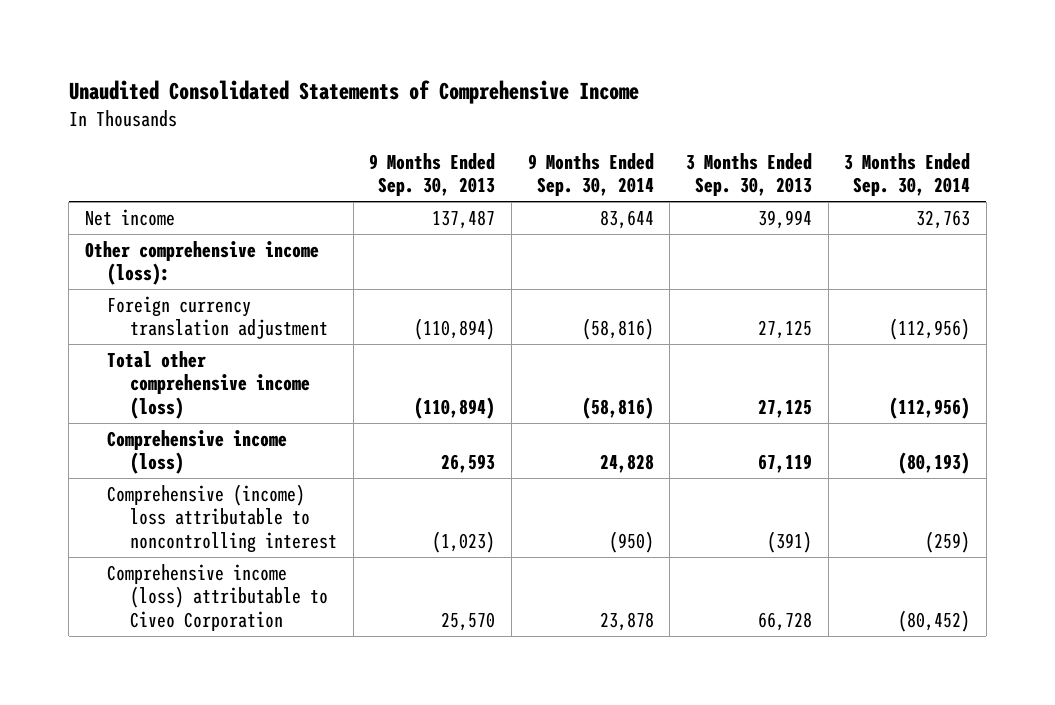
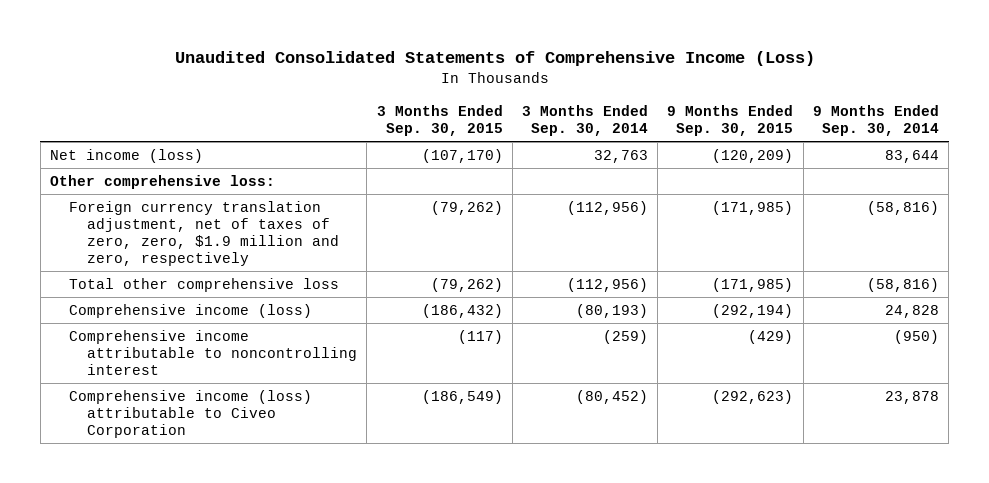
[68,80,639,105] Unaudited Consolidated Statements of Comprehensive Income -> [174,51,815,67] Unaudited Consolidated Statements of Comprehensive Income (Loss)
[369,152,496,197] 9 Months Ended Sep. 30, 2013 -> none
[685,152,812,197] 3 Months Ended Sep. 30, 2013 -> none
none -> [376,104,503,136] 3 Months Ended Sep. 30, 2015
none -> [667,104,794,136] 9 Months Ended Sep. 30, 2015
[84,208,175,226] Net income -> [50,148,204,163] Net income (loss)
[84,240,319,286] Other comprehensive income (loss): -> [50,174,276,189] Other comprehensive loss:
[107,295,329,340] Foreign currency translation adjustment -> [68,200,340,267] Foreign currency translation adjustment, net of taxes of zero, zero, $1.9 million and zero, respectively
[107,350,311,419] Total other comprehensive income (loss) -> [68,277,339,292] Total other comprehensive loss
[107,483,338,553] Comprehensive (income) loss attributable to noncontrolling interest -> [68,329,358,375] Comprehensive income attributable to noncontrolling interest

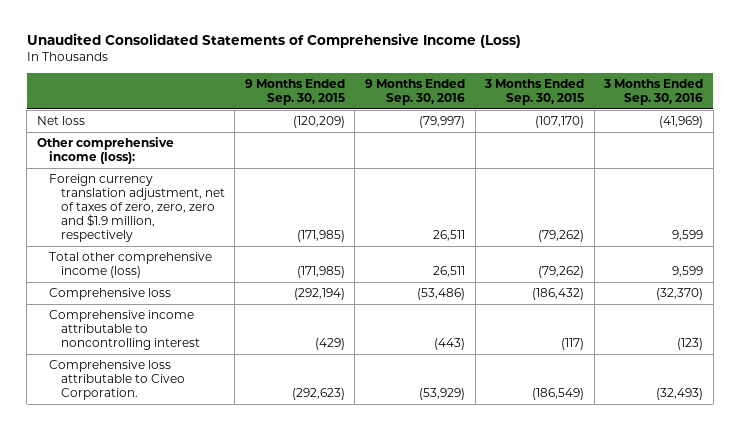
[522,104,649,136] 3 Months Ended Sep. 30, 2014 -> none
[812,104,939,136] 9 Months Ended Sep. 30, 2014 -> none
none -> [365,79,466,106] 9 Months Ended Sep. 30, 2016
none -> [603,79,704,106] 3 Months Ended Sep. 30, 2016
[50,148,204,163] Net income (loss) -> [37,115,86,125] Net loss
[50,174,276,189] Other comprehensive loss: -> [37,136,175,165] Other comprehensive income (loss):
[68,200,340,267] Foreign currency translation adjustment, net of taxes of zero, zero, $1.9 million and zero, respectively -> [48,173,225,243] Foreign currency translation adjustment, net of taxes of zero, zero, zero and $1.9 million, respectively
[68,277,339,292] Total other comprehensive loss -> [48,251,212,279] Total other comprehensive income (loss)
[68,303,312,318] Comprehensive income (loss) -> [48,287,171,300] Comprehensive loss
[68,389,312,438] Comprehensive income (loss) attributable to Civeo Corporation -> [48,359,185,401] Comprehensive loss attributable to Civeo Corporation.

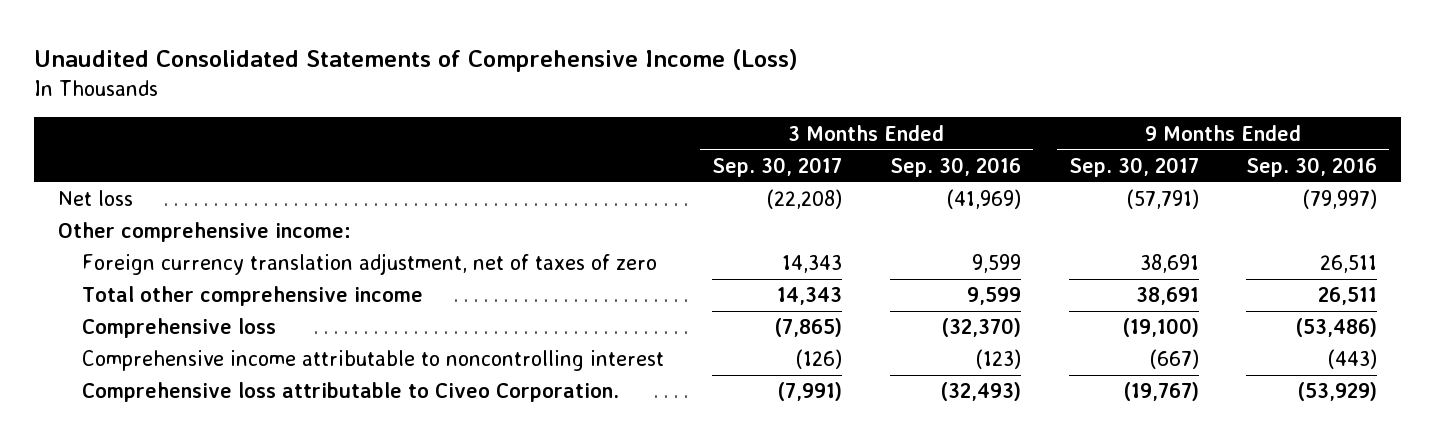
[244,79,345,106] 9 Months Ended Sep. 30, 2015 -> none
[484,79,585,106] 3 Months Ended Sep. 30, 2015 -> none
none -> [711,156,842,177] Sep. 30, 2017
none -> [1068,156,1199,177] Sep. 30, 2017
[37,136,175,165] Other comprehensive income (loss): -> [57,222,351,243] Other comprehensive income:
[48,173,225,243] Foreign currency translation adjustment, net of taxes of zero, zero, zero and $1.9 million, respectively -> [81,253,657,276] Foreign currency translation adjustment, net of taxes of zero
[48,251,212,279] Total other comprehensive income (loss) -> [81,286,423,307] Total other comprehensive income

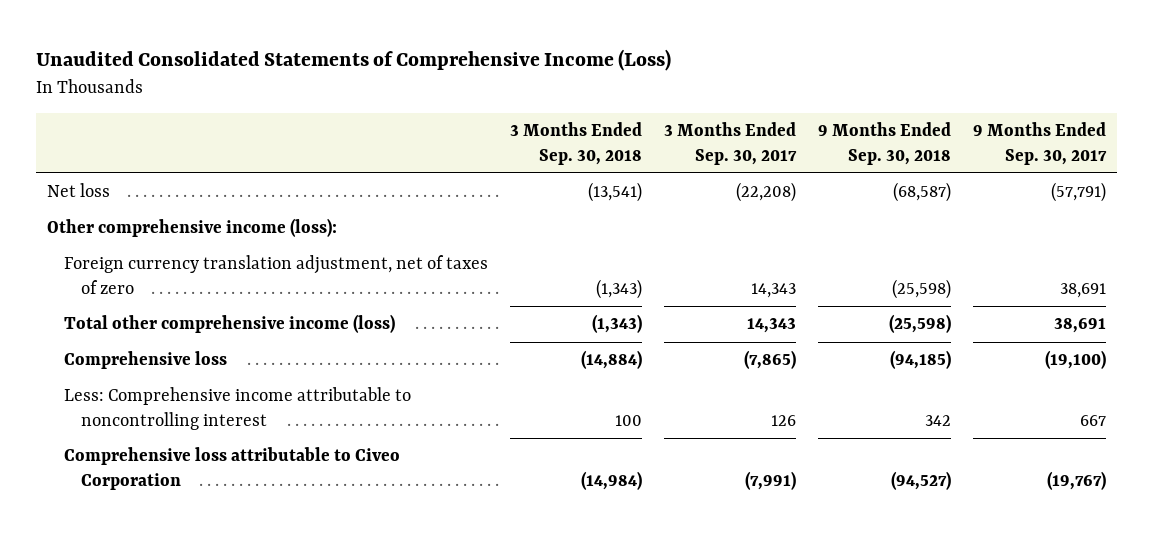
[889,156,1021,177] Sep. 30, 2016 -> none
[1246,156,1378,177] Sep. 30, 2016 -> none
none -> [510,121,643,165] 3 Months Ended Sep. 30, 2018
none -> [818,121,952,165] 9 Months Ended Sep. 30, 2018
[57,222,351,243] Other comprehensive income: -> [46,218,337,238] Other comprehensive income (loss):
[81,286,423,307] Total other comprehensive income -> [63,314,395,334] Total other comprehensive income (loss)
[81,350,664,372] Comprehensive income attributable to noncontrolling interest -> [63,387,411,431] Less: Comprehensive income attributable to noncontrolling interest
[795,349,842,370] (126) -> [771,415,797,427] 126
[1149,349,1199,370] (667) -> [1080,415,1107,427] 667
[81,382,619,403] Comprehensive loss attributable to Civeo Corporation. -> [63,447,400,491] Comprehensive loss attributable to Civeo Corporation

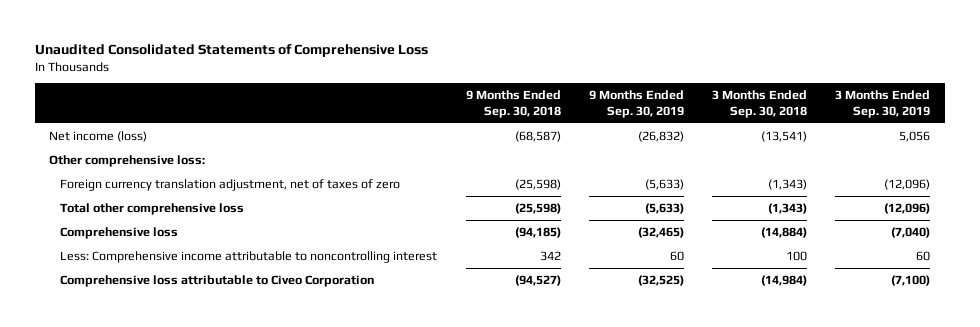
[35,49,671,72] Unaudited Consolidated Statements of Comprehensive Income (Loss) -> [35,44,429,58] Unaudited Consolidated Statements of Comprehensive Loss
[664,121,798,165] 3 Months Ended Sep. 30, 2017 -> none
[973,121,1108,165] 9 Months Ended Sep. 30, 2017 -> none
none -> [588,90,684,119] 9 Months Ended Sep. 30, 2019
none -> [835,90,931,119] 3 Months Ended Sep. 30, 2019
[46,183,110,198] Net loss -> [49,130,148,142] Net income (loss)
[46,218,337,238] Other comprehensive income (loss): -> [49,154,206,167] Other comprehensive loss:
[63,314,395,334] Total other comprehensive income (loss) -> [60,202,245,215] Total other comprehensive loss

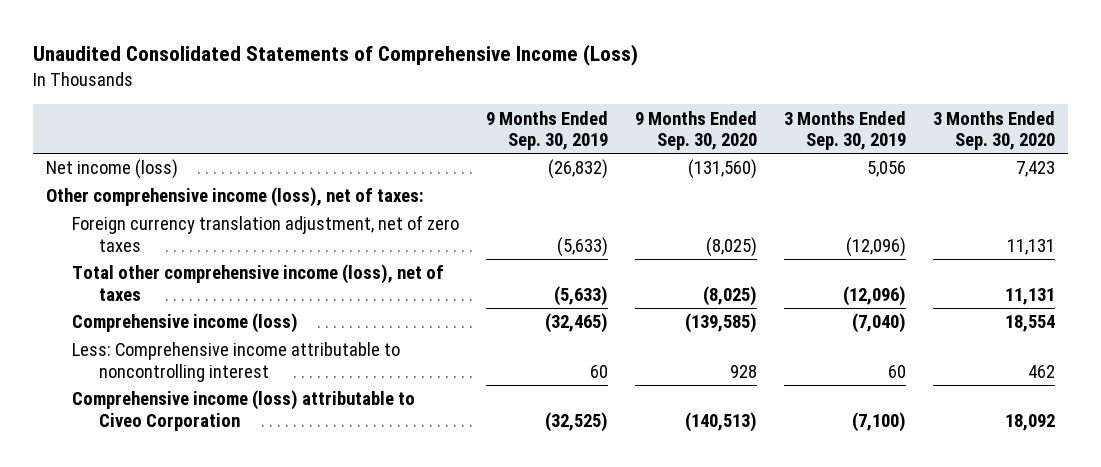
[35,44,429,58] Unaudited Consolidated Statements of Comprehensive Loss -> [32,44,638,67] Unaudited Consolidated Statements of Comprehensive Income (Loss)
[465,90,561,119] 9 Months Ended Sep. 30, 2018 -> none
[712,90,808,119] 3 Months Ended Sep. 30, 2018 -> none
none -> [635,110,758,151] 9 Months Ended Sep. 30, 2020
none -> [932,110,1055,151] 3 Months Ended Sep. 30, 2020
[49,154,206,167] Other comprehensive loss: -> [46,187,425,208] Other comprehensive income (loss), net of taxes:
[60,178,401,191] Foreign currency translation adjustment, net of taxes of zero -> [72,215,460,252] Foreign currency translation adjustment, net of zero taxes
[60,202,245,215] Total other comprehensive loss -> [72,264,445,301] Total other comprehensive income (loss), net of taxes
[60,226,179,239] Comprehensive loss -> [72,313,299,334] Comprehensive income (loss)
[60,274,375,287] Comprehensive loss attributable to Civeo Corporation -> [72,390,416,431] Comprehensive income (loss) attributable to Civeo Corporation

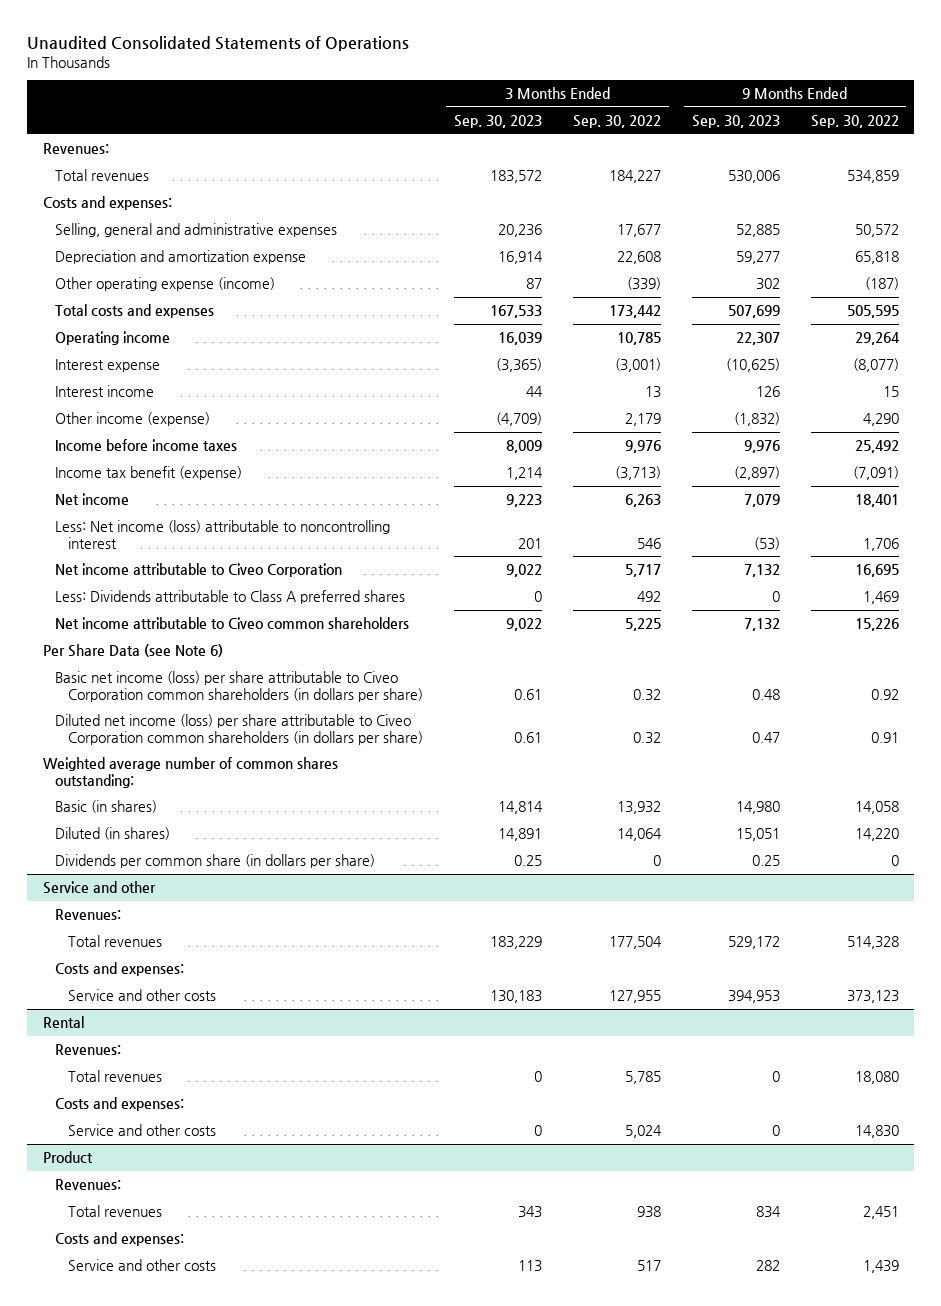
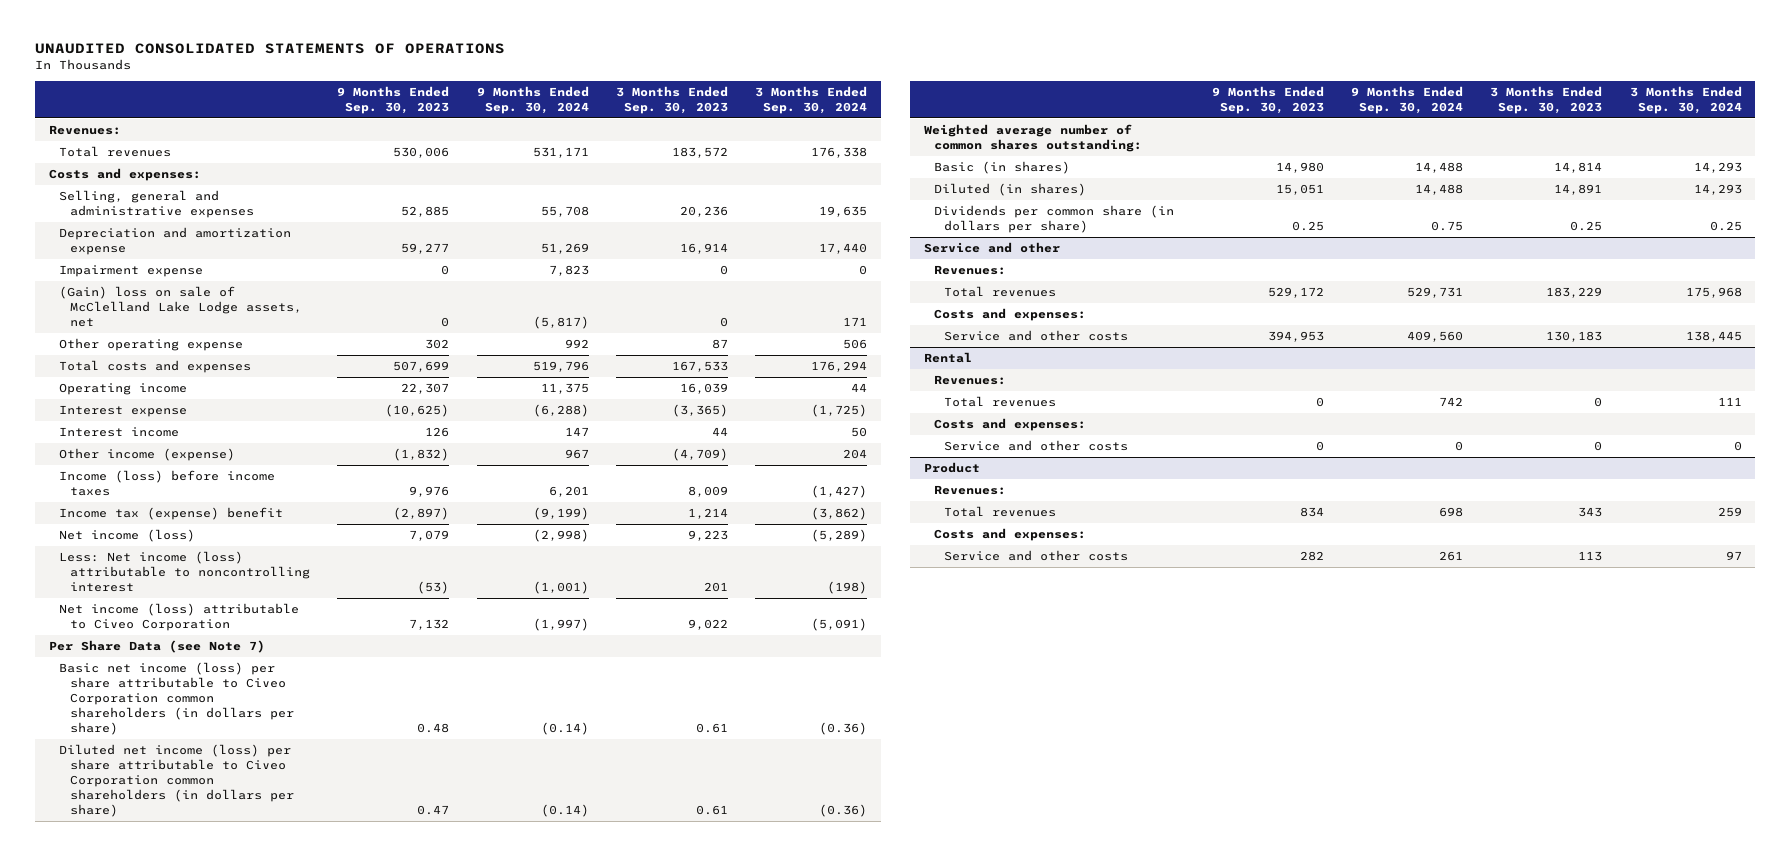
[27,36,410,52] Unaudited Consolidated Statements of Operations -> [35,43,506,55] UNAUDITED CONSOLIDATED STATEMENTS OF OPERATIONS
[572,115,661,129] Sep. 30, 2022 -> none
[810,115,899,129] Sep. 30, 2022 -> none
none -> [476,85,589,114] 9 Months Ended Sep. 30, 2024
none -> [755,85,868,114] 3 Months Ended Sep. 30, 2024
none -> [59,265,204,278] Impairment expense
none -> [59,286,302,327] (Gain) loss on sale of McClelland Lake Lodge assets, net
[55,277,276,292] Other operating expense (income) -> [59,338,244,352] Other operating expense
[55,439,238,452] Income before income taxes -> [59,470,276,497] Income (loss) before income taxes
[55,466,243,481] Income tax benefit (expense) -> [59,507,284,521] Income tax (expense) benefit
[55,493,130,506] Net income -> [59,529,196,543] Net income (loss)
[55,590,406,605] Less: Dividends attributable to Class A preferred shares -> none
[55,617,410,630] Net income attributable to Civeo common shareholders -> none
[55,563,343,578] Net income attributable to Civeo Corporation -> [59,603,300,632] Net income (loss) attributable to Civeo Corporation
[42,644,223,658] Per Share Data (see Note 6) -> [49,640,266,654] Per Share Data (see Note 7)

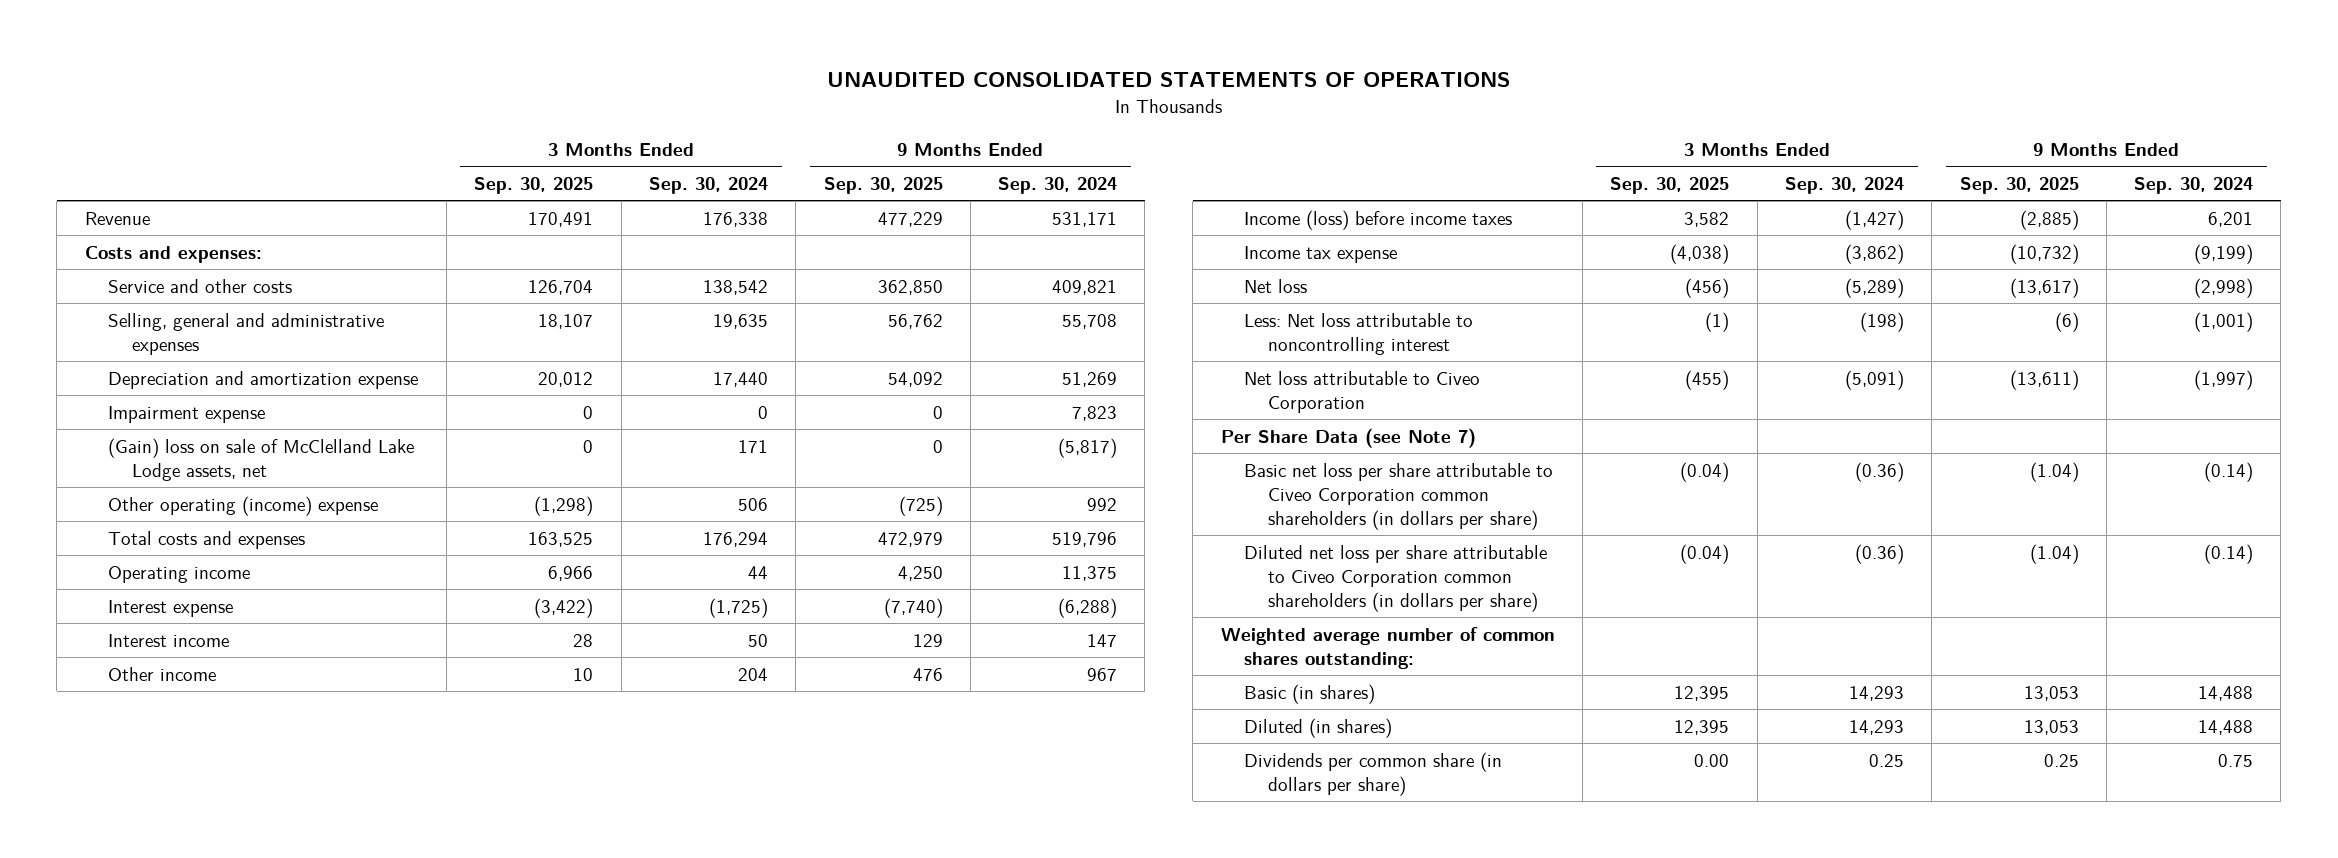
[337,85,450,114] 9 Months Ended Sep. 30, 2023 -> none
[615,85,728,114] 3 Months Ended Sep. 30, 2023 -> none
none -> [474,176,594,194] Sep. 30, 2025
none -> [823,176,943,194] Sep. 30, 2025
[49,125,122,136] Revenues: -> none
[59,146,172,158] Total revenues -> [84,211,150,225] Revenue
none -> [108,278,293,293] Service and other costs
[59,338,244,352] Other operating expense -> [108,495,379,516] Other operating (income) expense
[59,448,236,462] Other income (expense) -> [108,666,217,681] Other income
[59,507,284,521] Income tax (expense) benefit -> [1244,245,1398,263] Income tax expense
[59,529,196,543] Net income (loss) -> [1244,278,1308,293] Net loss
[59,551,310,592] Less: Net income (loss) attributable to noncontrolling interest -> [1244,312,1474,355] Less: Net loss attributable to noncontrolling interest
[59,603,300,632] Net income (loss) attributable to Civeo Corporation -> [1244,370,1481,413] Net loss attributable to Civeo Corporation
[59,662,294,735] Basic net income (loss) per share attributable to Civeo Corporation common shareholders (in dollars per share) -> [1244,462,1554,530] Basic net loss per share attributable to Civeo Corporation common shareholders (in dollars per share)
[59,744,294,817] Diluted net income (loss) per share attributable to Civeo Corporation common shareholders (in dollars per share) -> [1244,544,1548,612] Diluted net loss per share attributable to Civeo Corporation common shareholders (in dollars per share)
[923,242,1060,254] Service and other -> none
[933,265,1006,276] Revenues: -> none
[944,286,1057,298] Total revenues -> none
[933,308,1086,322] Costs and expenses: -> none
[944,330,1129,342] Service and other costs -> none
[923,352,972,364] Rental -> none
[933,375,1006,386] Revenues: -> none
[944,396,1057,408] Total revenues -> none
[933,418,1086,432] Costs and expenses: -> none
[944,440,1129,452] Service and other costs -> none
[923,462,980,474] Product -> none
[933,485,1006,496] Revenues: -> none
[944,506,1057,518] Total revenues -> none
[933,528,1086,542] Costs and expenses: -> none
[944,550,1129,562] Service and other costs -> none

